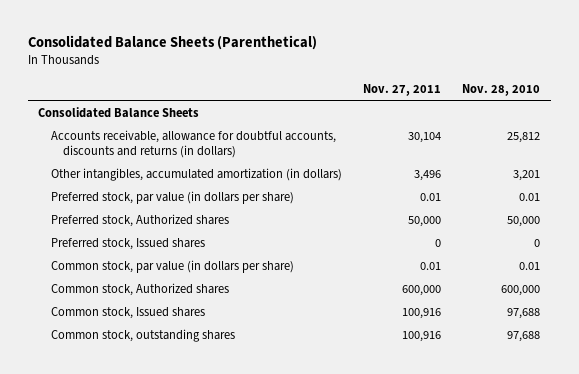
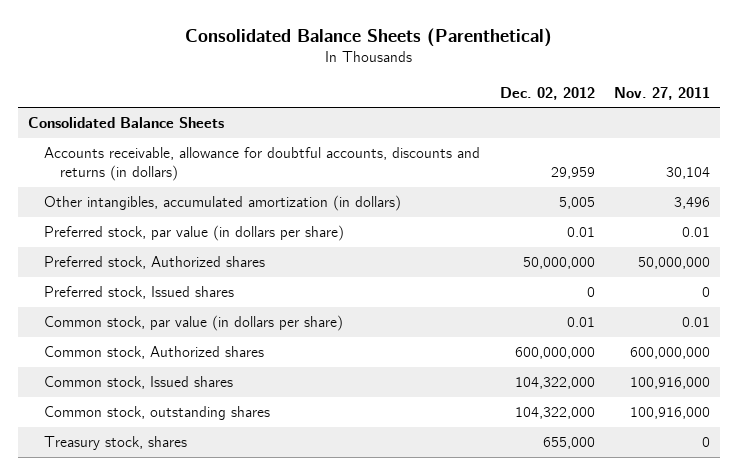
[462,83,541,96] Nov. 28, 2010 -> none
none -> [499,86,595,100] Dec. 02, 2012
[408,215,442,227] 50,000 -> [638,257,711,270] 50,000,000
[402,284,442,296] 600,000 -> [630,347,711,360] 600,000,000
[402,307,442,319] 100,916 -> [630,377,711,390] 100,916,000
[402,330,442,342] 100,916 -> [630,407,711,420] 100,916,000
none -> [44,436,188,451] Treasury stock, shares

